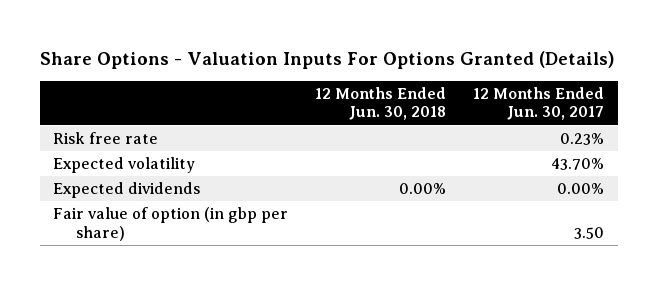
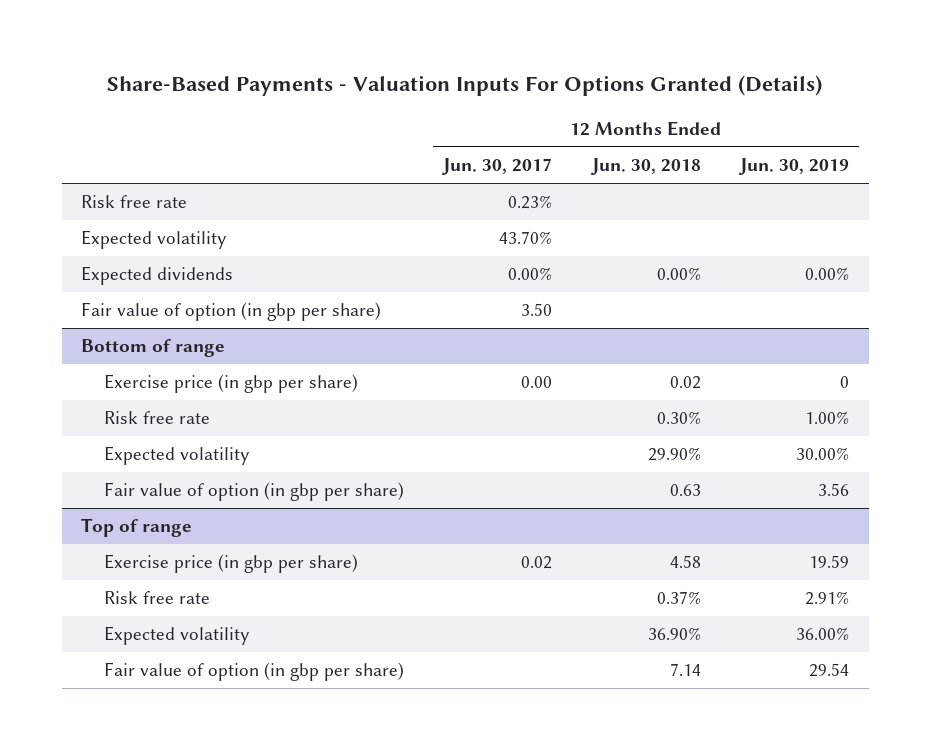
[39,50,615,69] Share Options - Valuation Inputs For Options Granted (Details) -> [107,75,823,97] Share-Based Payments - Valuation Inputs For Options Granted (Details)
none -> [739,158,850,176] Jun. 30, 2019
none -> [81,339,226,358] Bottom of range
none -> [103,374,358,394] Exercise price (in gbp per share)
none -> [103,411,210,425] Risk free rate
none -> [103,446,250,466] Expected volatility
none -> [103,482,404,502] Fair value of option (in gbp per share)
none -> [81,518,193,538] Top of range
none -> [103,554,358,574] Exercise price (in gbp per share)
none -> [103,591,210,605] Risk free rate
none -> [103,626,250,646] Expected volatility
none -> [103,662,404,682] Fair value of option (in gbp per share)

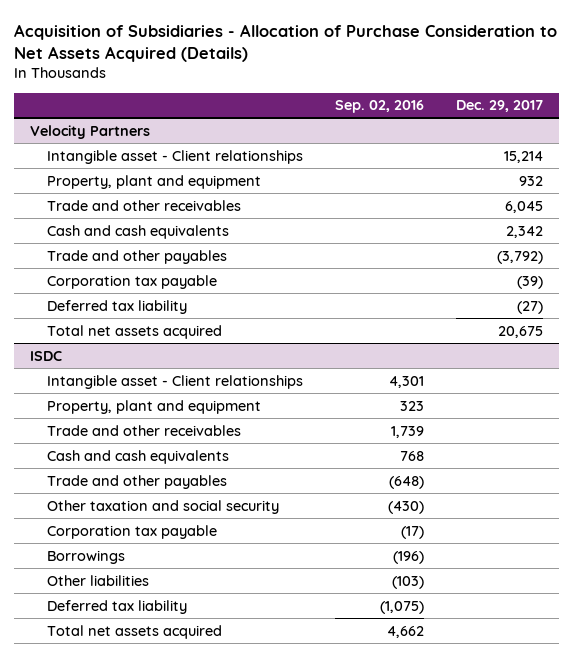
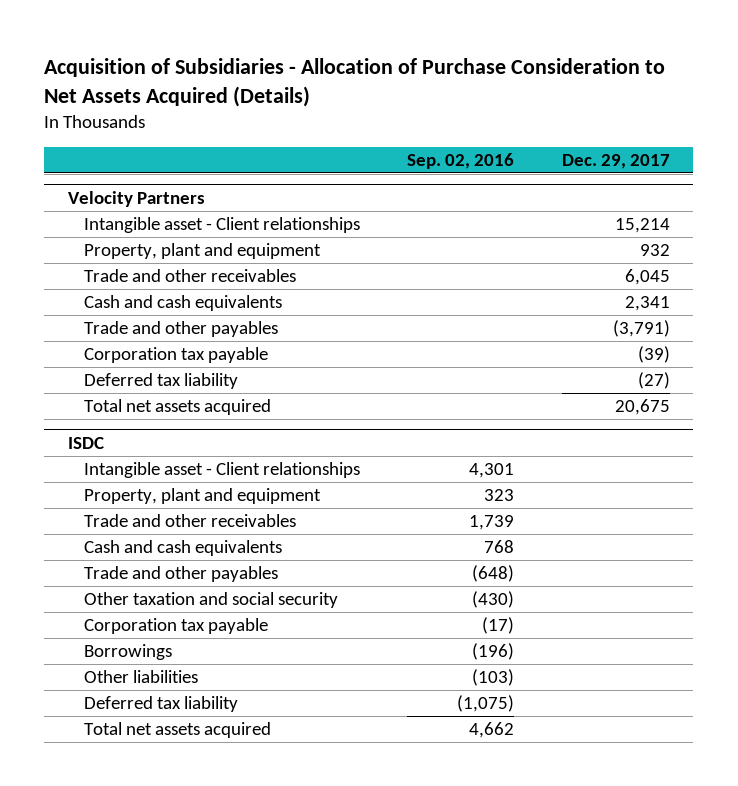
[505,225,543,238] 2,342 -> [624,296,670,312] 2,341
[496,250,543,264] (3,792) -> [612,320,670,338] (3,791)

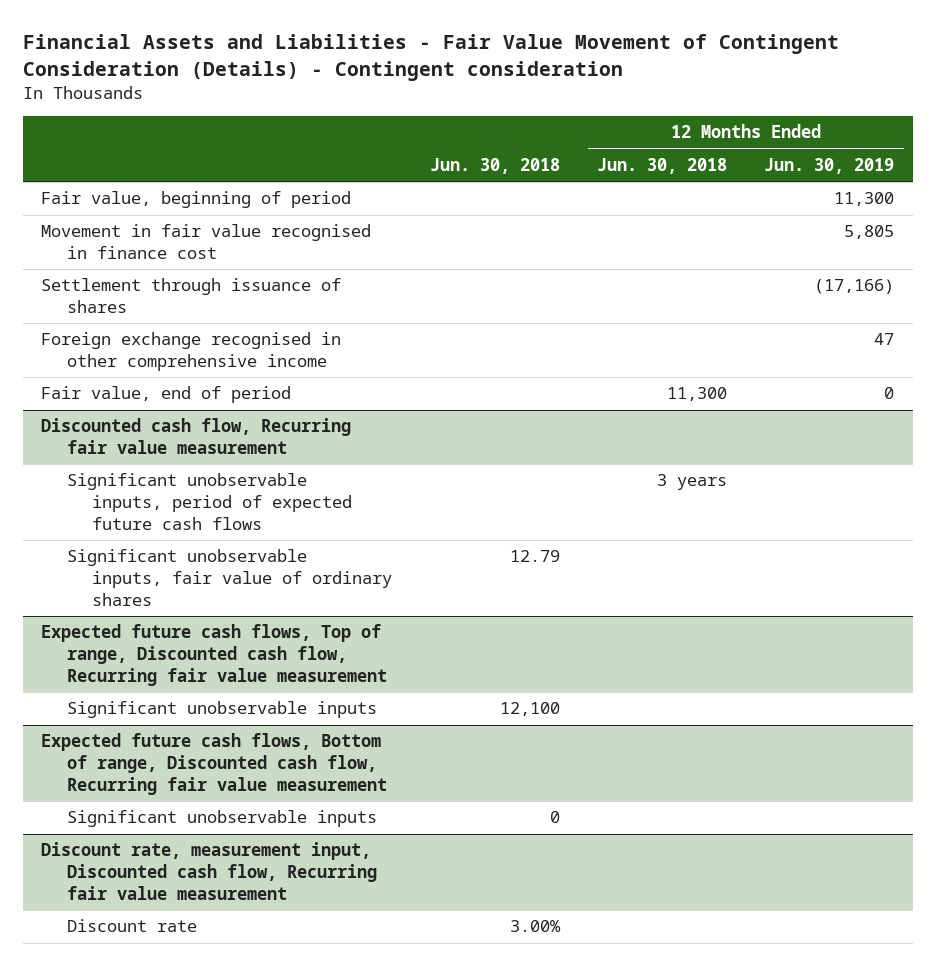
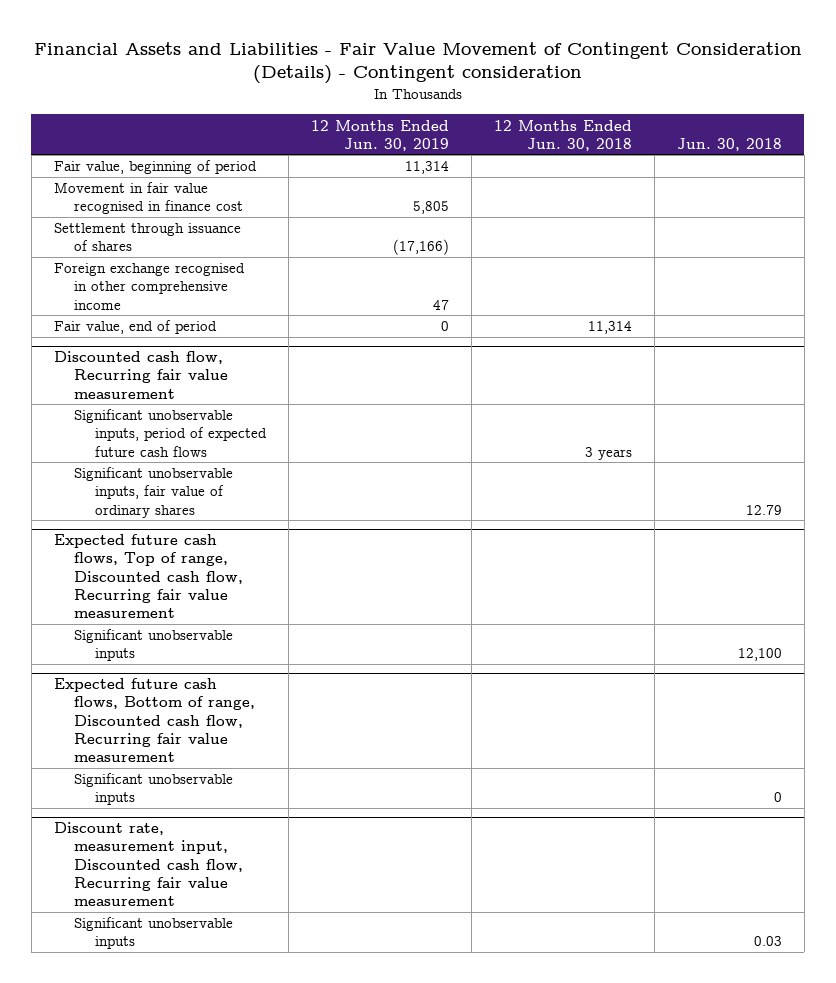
[834,192,895,207] 11,300 -> [404,161,449,175] 11,314
[667,387,728,402] 11,300 -> [587,321,632,335] 11,314
[66,919,197,933] Discount rate -> none
none -> [74,917,234,950] Significant unobservable inputs

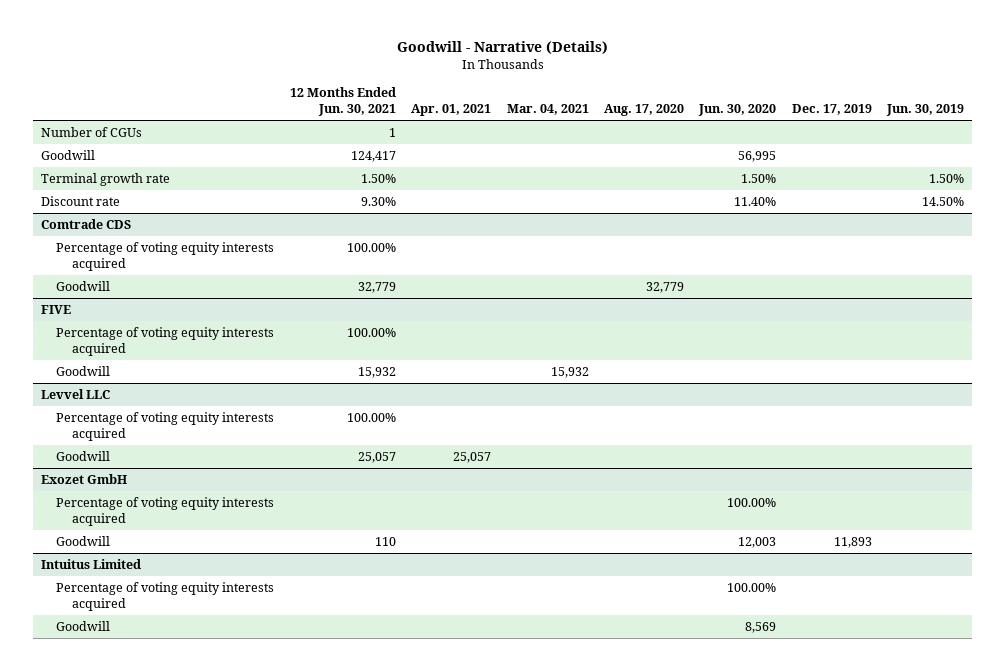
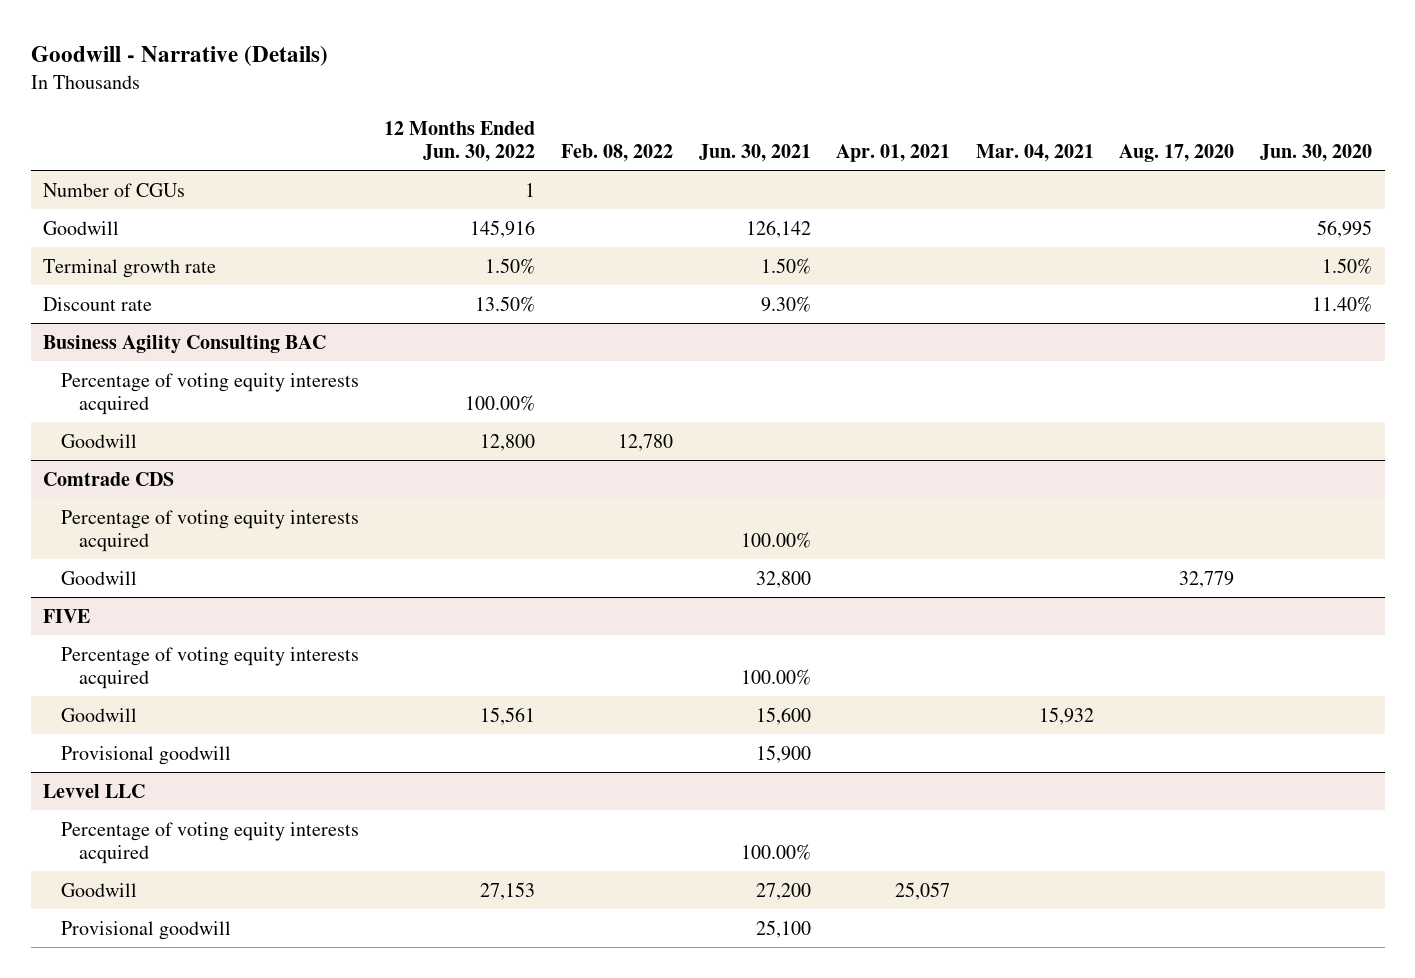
[289,87,396,117] 12 Months Ended Jun. 30, 2021 -> none
[791,104,872,116] Dec. 17, 2019 -> none
[886,104,965,117] Jun. 30, 2019 -> none
none -> [384,120,536,163] 12 Months Ended Jun. 30, 2022
none -> [561,144,674,163] Feb. 08, 2022
none -> [698,144,811,163] Jun. 30, 2021
none -> [43,334,327,354] Business Agility Consulting BAC
none -> [60,372,359,415] Percentage of voting equity interests acquired
none -> [60,433,137,448] Goodwill
none -> [60,745,231,765] Provisional goodwill
[40,474,127,485] Exozet GmbH -> none
[56,497,275,526] Percentage of voting equity interests acquired -> none
[56,536,111,547] Goodwill -> none
[40,559,141,570] Intuitus Limited -> none
[56,582,275,611] Percentage of voting equity interests acquired -> none
[56,621,111,632] Goodwill -> none
none -> [60,920,231,940] Provisional goodwill

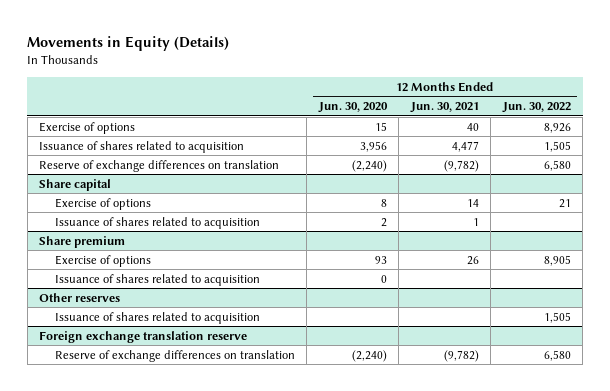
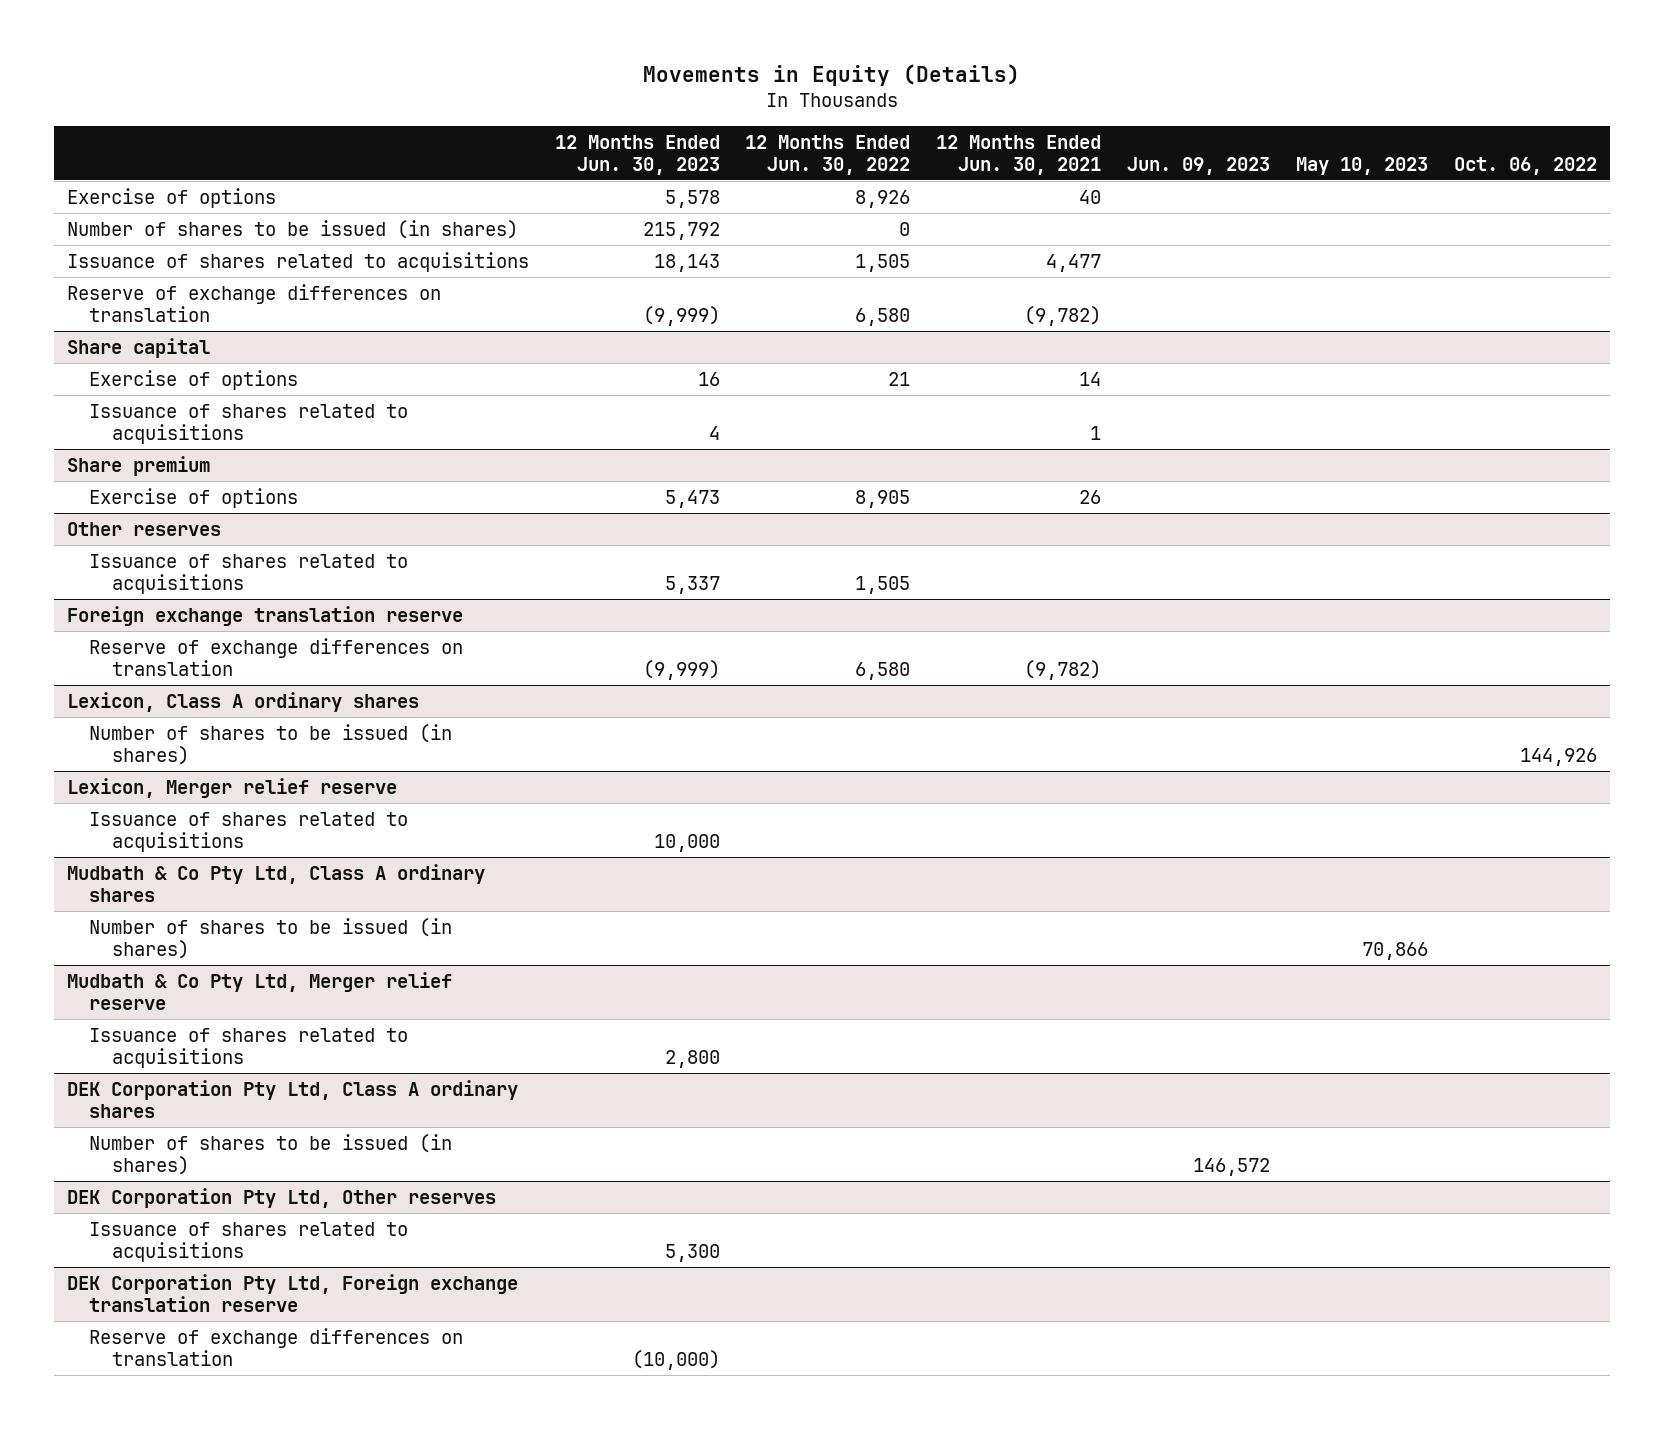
[317,102,388,114] Jun. 30, 2020 -> none
none -> [554,134,720,175] 12 Months Ended Jun. 30, 2023
none -> [1127,156,1271,175] Jun. 09, 2023
none -> [1296,156,1429,175] May 10, 2023
none -> [1454,156,1598,175] Oct. 06, 2022
none -> [66,219,518,239] Number of shares to be issued (in shares)
[39,140,245,153] Issuance of shares related to acquisition -> [66,251,529,272] Issuance of shares related to acquisitions
[54,216,260,229] Issuance of shares related to acquisition -> [89,403,409,444] Issuance of shares related to acquisitions
[54,273,260,286] Issuance of shares related to acquisition -> none
[54,311,260,324] Issuance of shares related to acquisition -> [89,553,409,594] Issuance of shares related to acquisitions
none -> [66,691,419,712] Lexicon, Class A ordinary shares
none -> [89,723,453,765] Number of shares to be issued (in shares)
none -> [66,777,397,798] Lexicon, Merger relief reserve
none -> [89,811,409,852] Issuance of shares related to acquisitions
none -> [66,863,485,902] Mudbath & Co Pty Ltd, Class A ordinary shares
none -> [89,917,453,959] Number of shares to be issued (in shares)
none -> [66,971,452,1010] Mudbath & Co Pty Ltd, Merger relief reserve
none -> [89,1027,409,1068] Issuance of shares related to acquisitions
none -> [66,1079,518,1118] DEK Corporation Pty Ltd, Class A ordinary shares
none -> [89,1133,453,1175] Number of shares to be issued (in shares)
none -> [66,1187,496,1208] DEK Corporation Pty Ltd, Other reserves
none -> [89,1221,409,1262] Issuance of shares related to acquisitions
none -> [66,1273,518,1312] DEK Corporation Pty Ltd, Foreign exchange translation reserve
none -> [89,1327,464,1366] Reserve of exchange differences on translation

